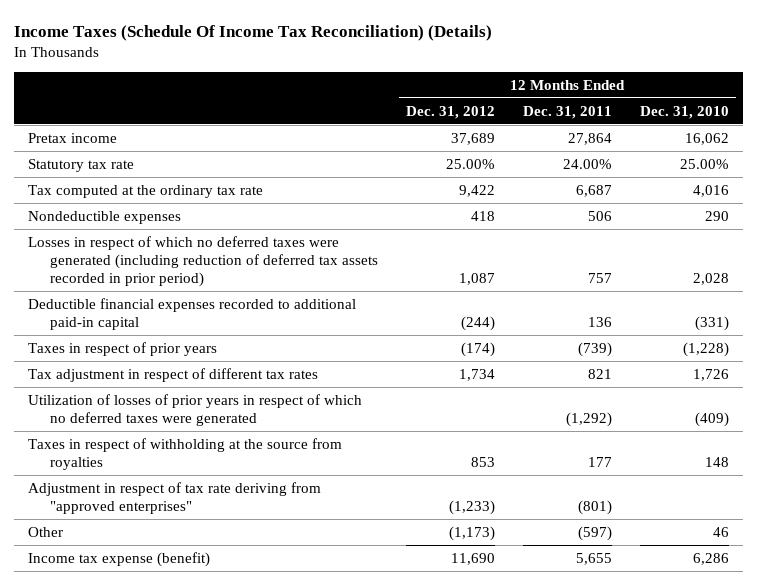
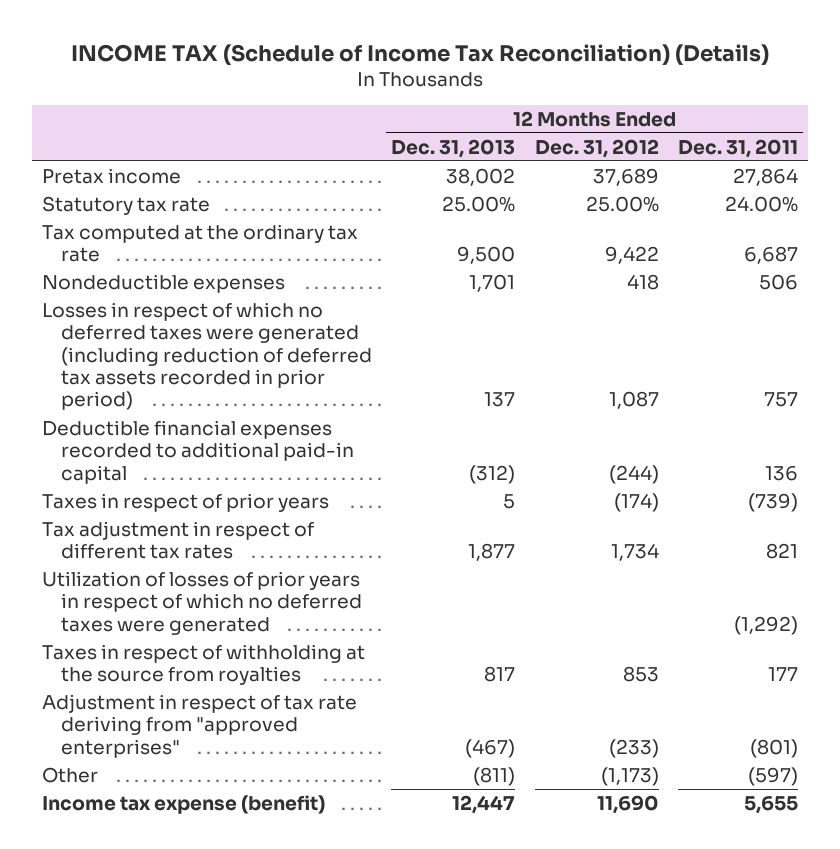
[13,25,492,42] Income Taxes (Schedule Of Income Tax Reconciliation) (Details) -> [70,43,769,65] INCOME TAX (Schedule of Income Tax Reconciliation) (Details)
[639,105,729,119] Dec. 31, 2010 -> none
none -> [391,138,516,158] Dec. 31, 2013
[448,500,495,516] (1,233) -> [608,738,659,758] (233)

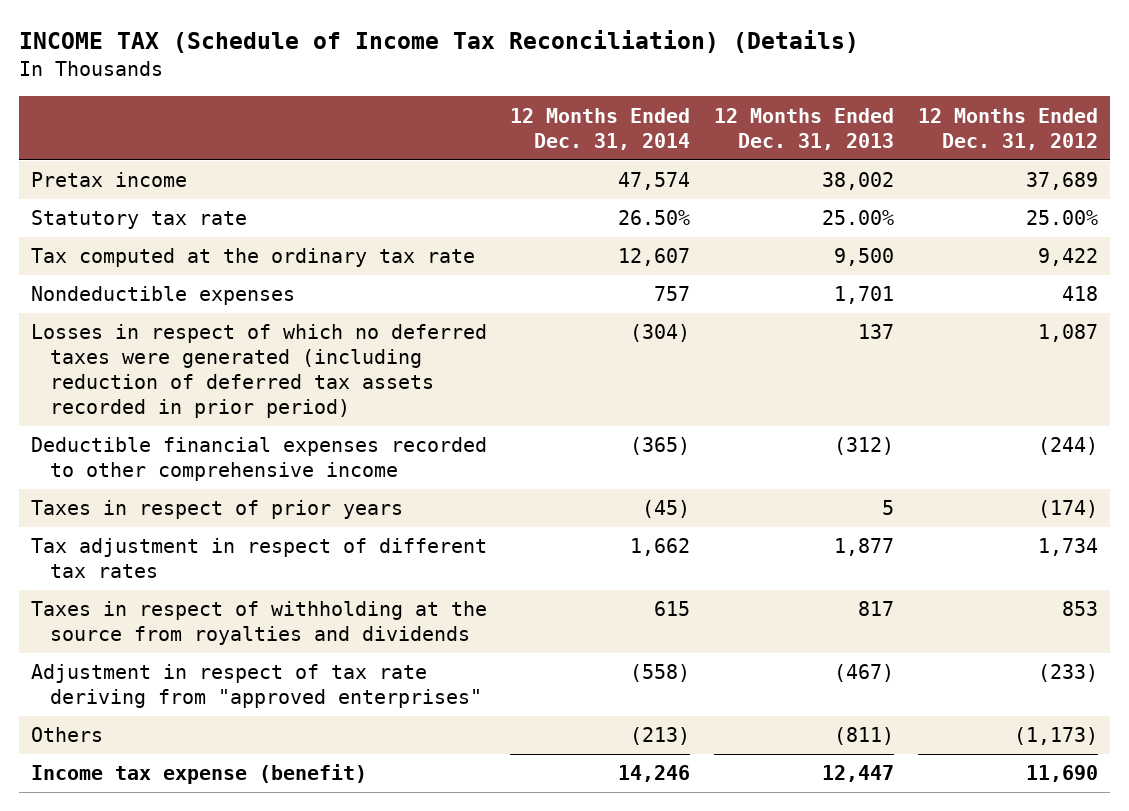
[678,138,799,158] Dec. 31, 2011 -> none
none -> [510,107,691,150] 12 Months Ended Dec. 31, 2014
[41,419,354,484] Deductible financial expenses recorded to additional paid-in capital -> [30,437,487,482] Deductible financial expenses recorded to other comprehensive income
[41,570,362,635] Utilization of losses of prior years in respect of which no deferred taxes were generated -> none
[41,643,365,686] Taxes in respect of withholding at the source from royalties -> [30,601,487,646] Taxes in respect of withholding at the source from royalties and dividends
[41,766,98,783] Other -> [30,727,103,743] Others

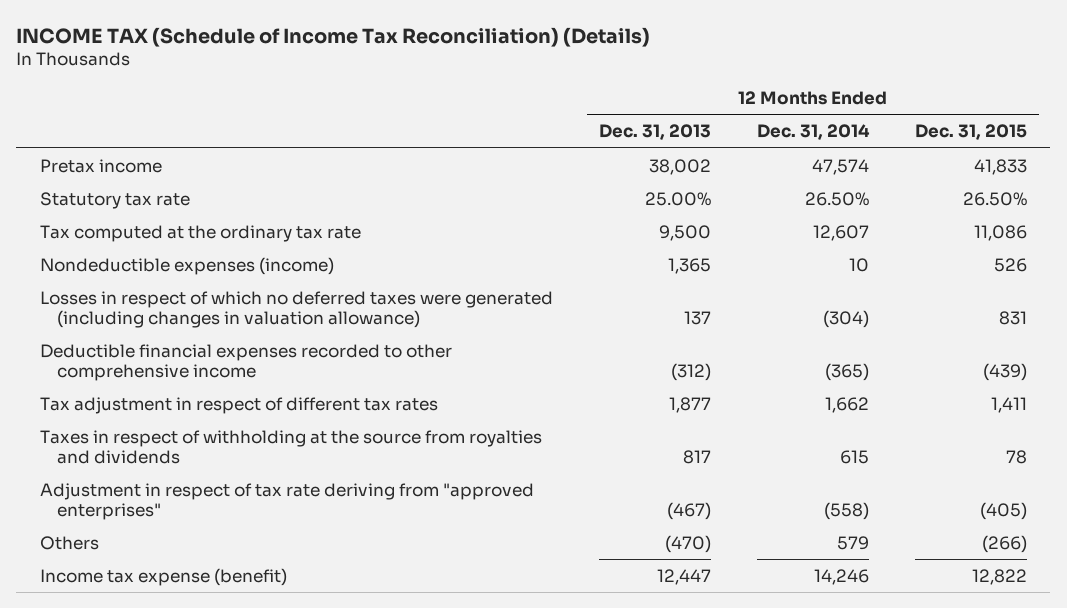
[918,107,1099,150] 12 Months Ended Dec. 31, 2012 -> none
none -> [915,124,1028,141] Dec. 31, 2015
[30,286,295,306] Nondeductible expenses -> [39,256,334,275] Nondeductible expenses (income)
[654,286,691,302] 757 -> [849,257,870,272] 10
[834,286,895,305] 1,701 -> [667,257,711,274] 1,365
[30,324,487,419] Losses in respect of which no deferred taxes were generated (including reduction of deferred tax assets recorded in prior period) -> [39,290,553,328] Losses in respect of which no deferred taxes were generated (including changes in valuation allowance)
[30,500,403,520] Taxes in respect of prior years -> none
[630,727,691,746] (213) -> [837,535,870,550] 579
[834,727,895,746] (811) -> [664,534,711,553] (470)

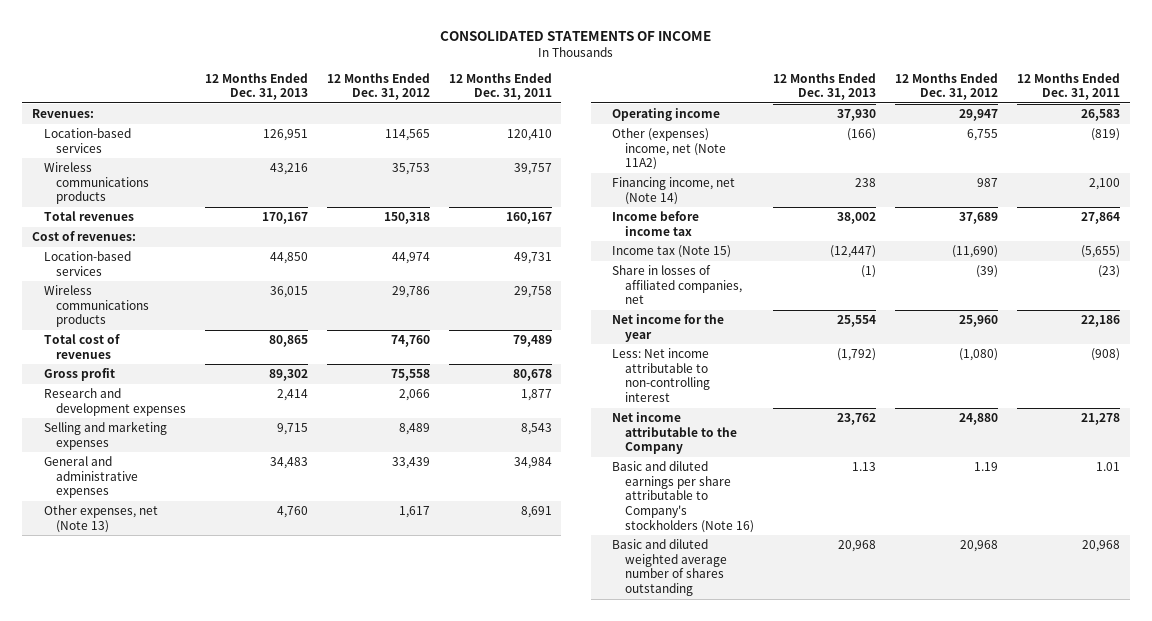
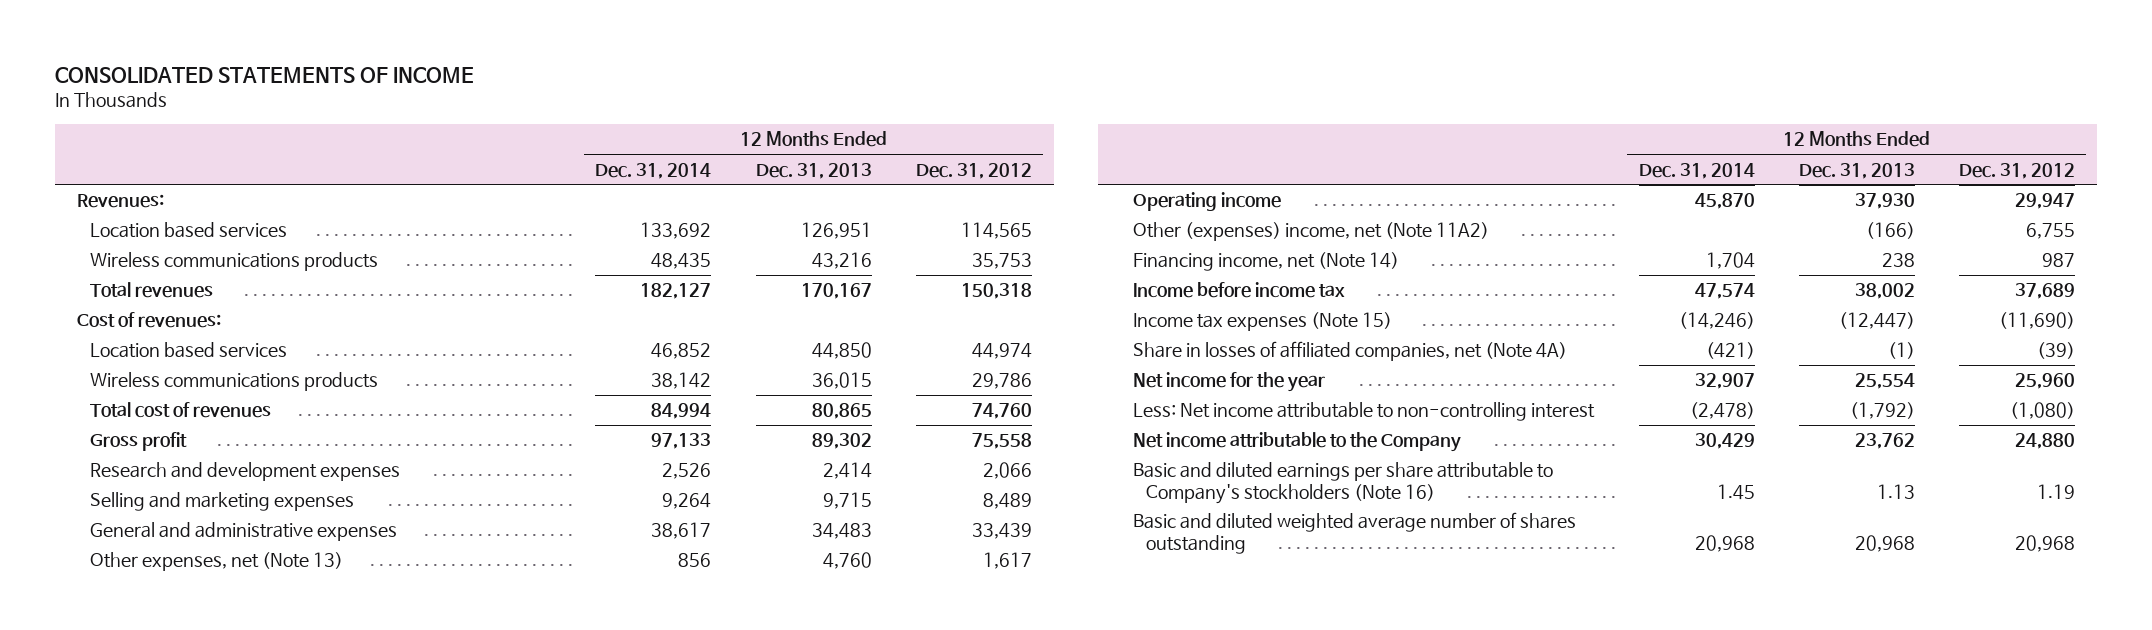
[448,72,552,101] 12 Months Ended Dec. 31, 2011 -> none
none -> [595,162,712,179] Dec. 31, 2014
[43,128,131,153] Location-based services -> [89,222,287,239] Location based services
[43,251,131,276] Location-based services -> [89,342,287,359] Location based services
[612,245,732,259] Income tax (Note 15) -> [1133,312,1393,332] Income tax expenses (Note 15)
[612,265,742,305] Share in losses of affiliated companies, net -> [1133,341,1568,362] Share in losses of affiliated companies, net (Note 4A)

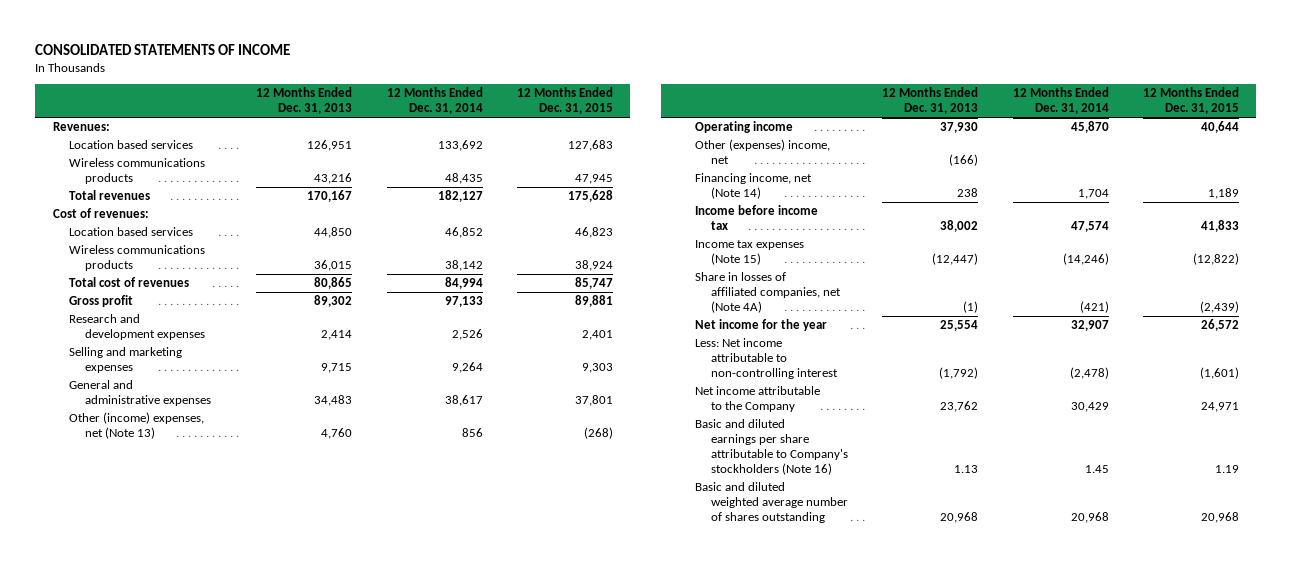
[915,162,1032,179] Dec. 31, 2012 -> none
none -> [517,87,614,115] 12 Months Ended Dec. 31, 2015
[89,552,343,572] Other expenses, net (Note 13) -> [68,412,204,440] Other (income) expenses, net (Note 13)
[1133,222,1490,242] Other (expenses) income, net (Note 11A2) -> [694,139,830,165] Other (expenses) income, net

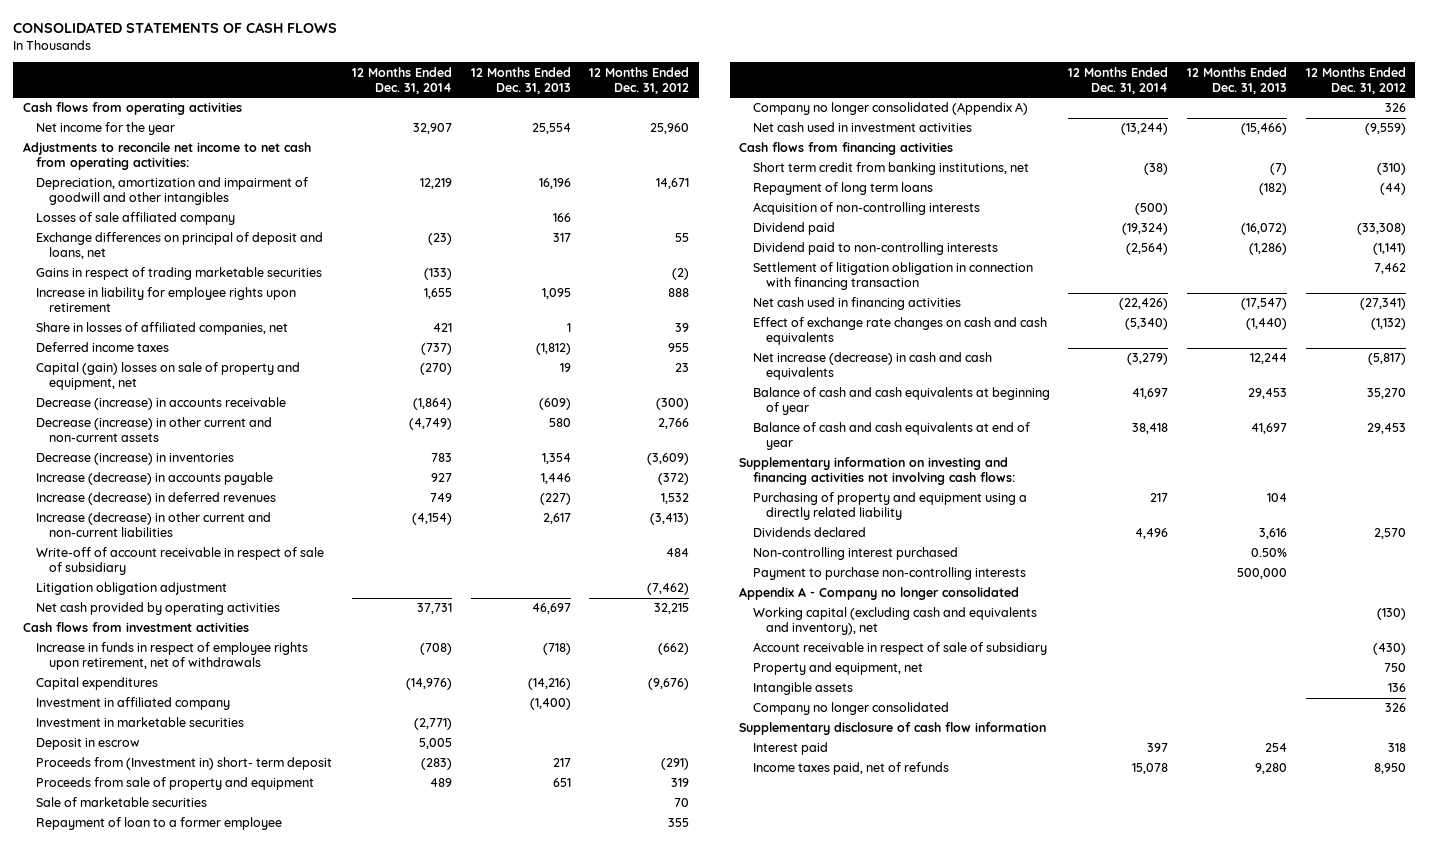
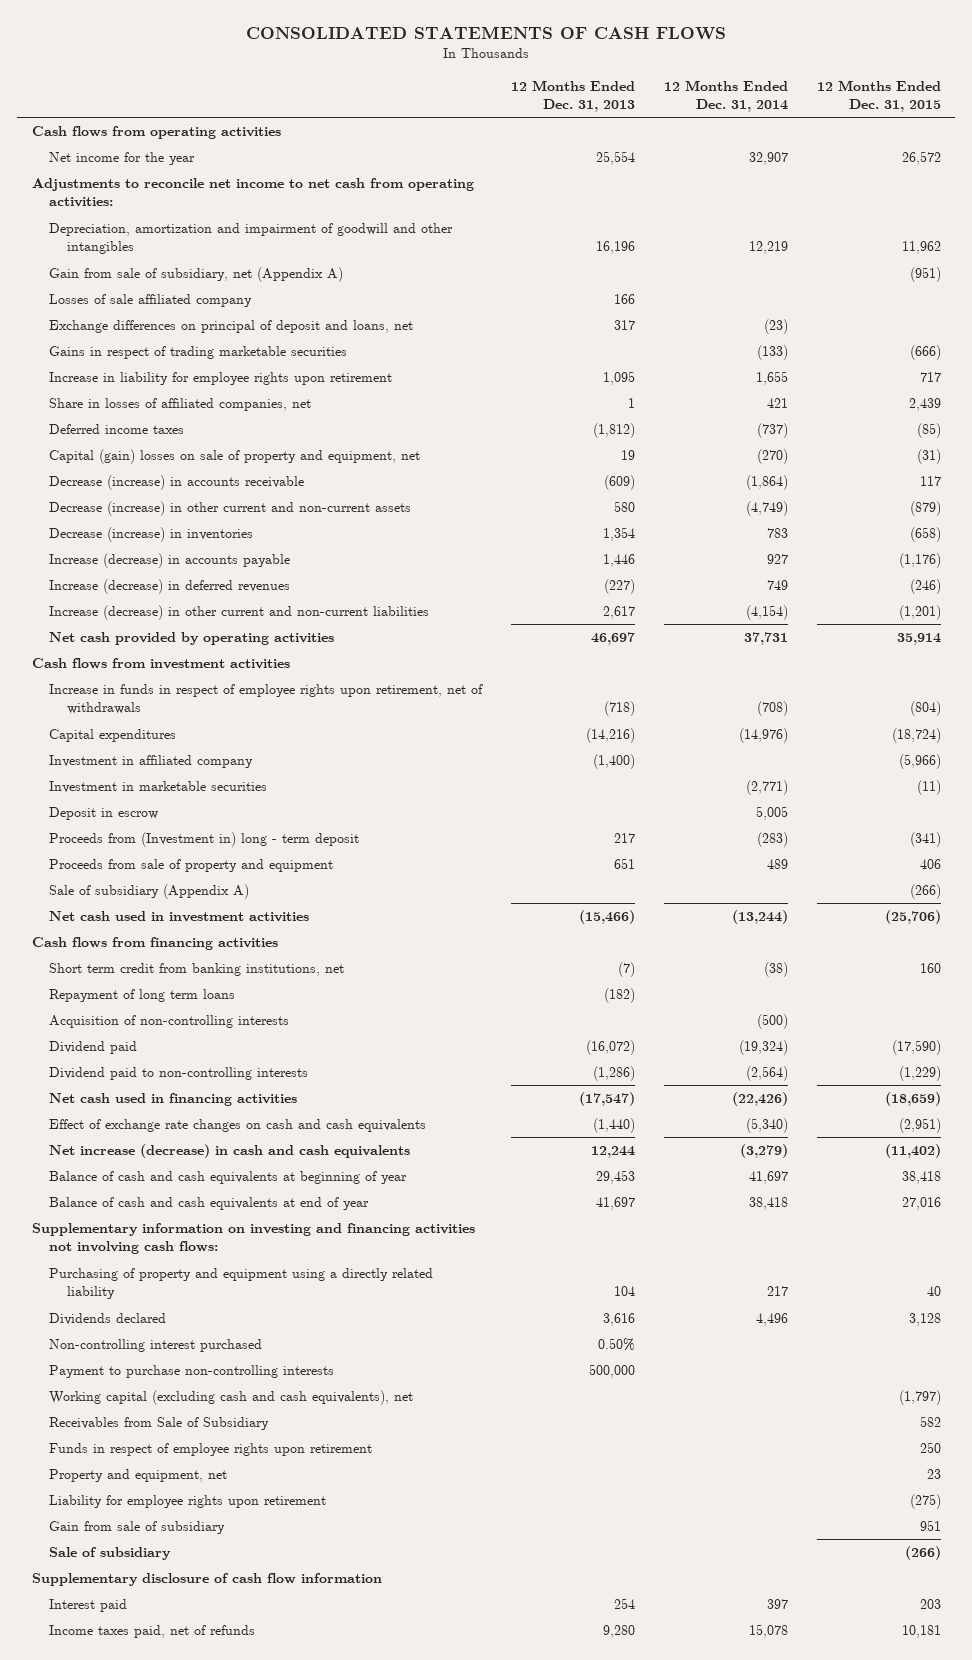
[589,66,690,94] 12 Months Ended Dec. 31, 2012 -> none
none -> [816,79,941,113] 12 Months Ended Dec. 31, 2015
none -> [49,267,344,283] Gain from sale of subsidiary, net (Appendix A)
[35,547,324,576] Write-off of account receivable in respect of sale of subsidiary -> none
[35,582,227,596] Litigation obligation adjustment -> none
[35,757,332,771] Proceeds from (Investment in) short- term deposit -> [49,832,360,848] Proceeds from (Investment in) long - term deposit
[35,797,207,808] Sale of marketable securities -> none
[35,817,282,831] Repayment of loan to a former employee -> none
[752,102,1028,116] Company no longer consolidated (Appendix A) -> [49,884,250,900] Sale of subsidiary (Appendix A)
[752,262,1033,291] Settlement of litigation obligation in connection with financing transaction -> none
[739,587,1020,601] Appendix A - Company no longer consolidated -> none
[752,642,1047,656] Account receivable in respect of sale of subsidiary -> none
[752,607,1037,636] Working capital (excluding cash and equivalents and inventory), net -> [49,1390,414,1406] Working capital (excluding cash and cash equivalents), net
none -> [49,1417,270,1431] Receivables from Sale of Subsidiary
none -> [49,1443,373,1457] Funds in respect of employee rights upon retirement
[752,682,853,696] Intangible assets -> none
none -> [49,1495,327,1509] Liability for employee rights upon retirement
none -> [49,1521,226,1535] Gain from sale of subsidiary
[752,702,949,716] Company no longer consolidated -> [49,1547,172,1561] Sale of subsidiary

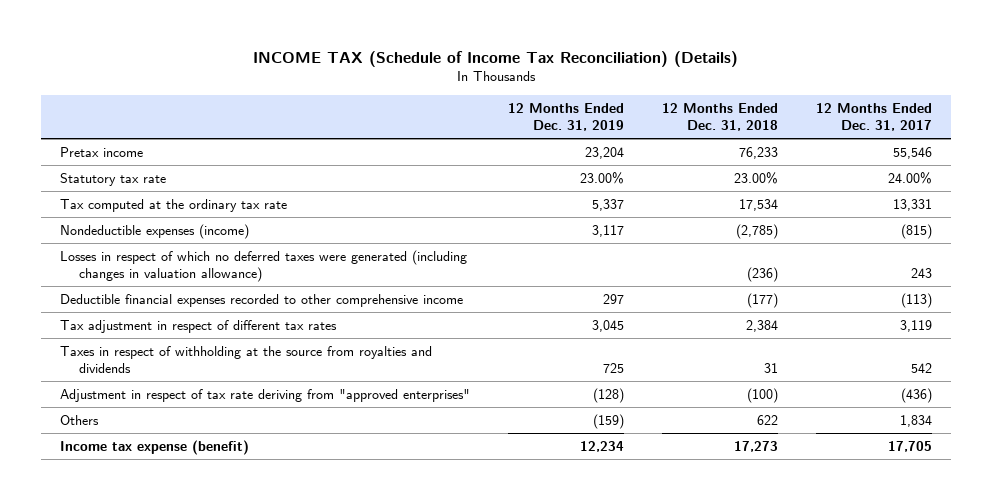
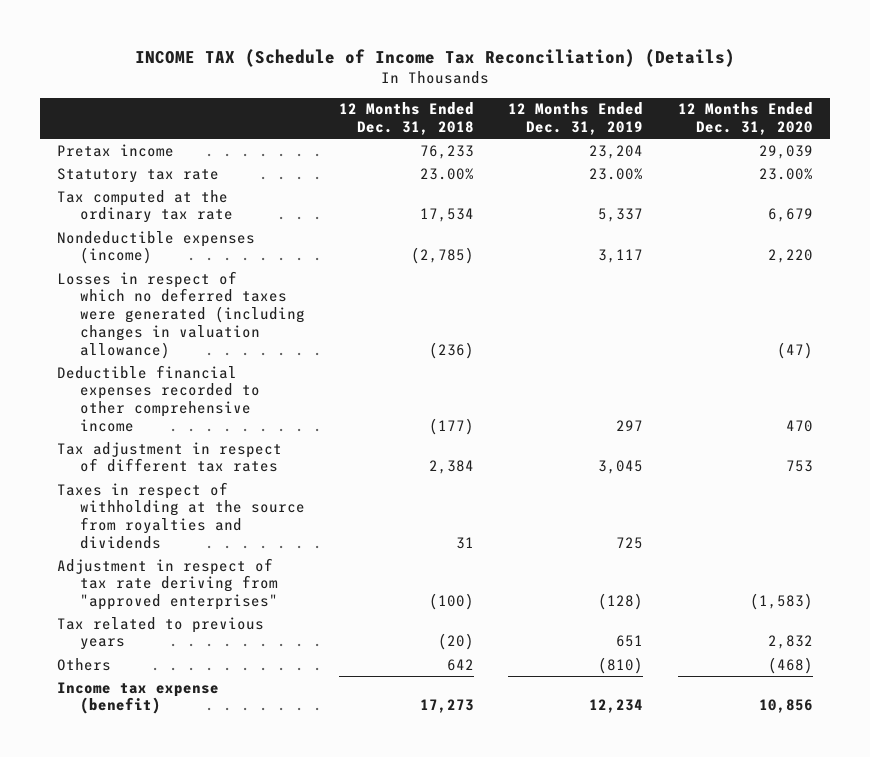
[816,103,933,132] 12 Months Ended Dec. 31, 2017 -> none
none -> [677,102,813,136] 12 Months Ended Dec. 31, 2020
none -> [56,616,264,651] Tax related to previous years
[593,413,625,429] (159) -> [598,656,644,674] (810)
[757,414,779,425] 622 -> [447,658,475,671] 642

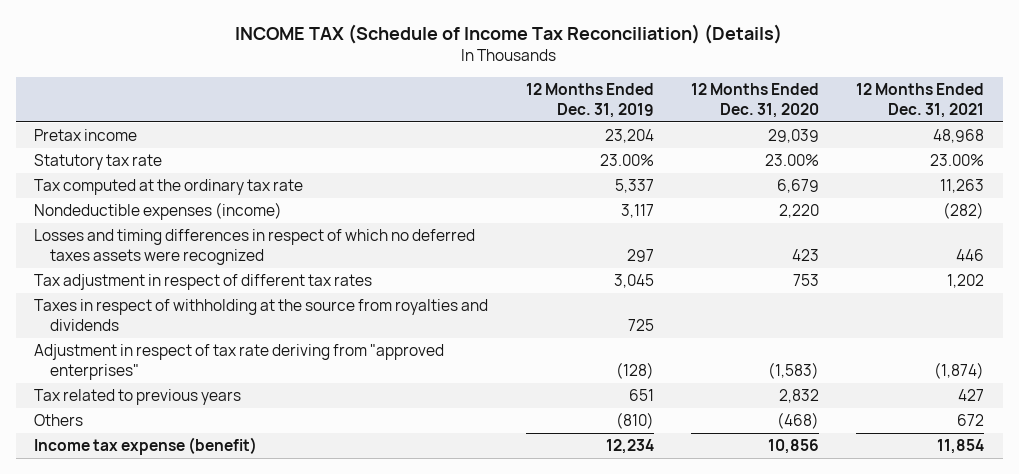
[339,102,475,136] 12 Months Ended Dec. 31, 2018 -> none
none -> [856,83,985,118] 12 Months Ended Dec. 31, 2021
[56,270,305,359] Losses in respect of which no deferred taxes were generated (including changes in valuation allowance) -> none
[56,364,260,432] Deductible financial expenses recorded to other comprehensive income -> none
none -> [34,229,476,265] Losses and timing differences in respect of which no deferred taxes assets were recognized

